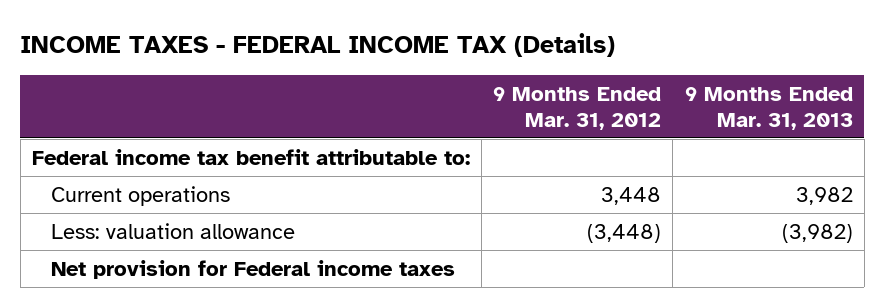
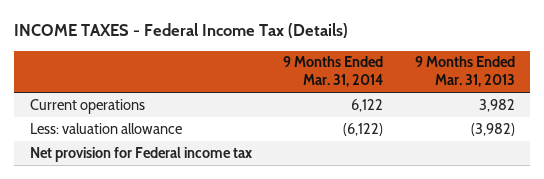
[20,33,616,58] INCOME TAXES - FEDERAL INCOME TAX (Details) -> [14,23,349,39] INCOME TAXES - Federal Income Tax (Details)
[493,87,662,130] 9 Months Ended Mar. 31, 2012 -> none
none -> [283,56,384,88] 9 Months Ended Mar. 31, 2014
[31,149,470,166] Federal income tax benefit attributable to: -> none
[50,260,455,280] Net provision for Federal income taxes -> [29,146,252,162] Net provision for Federal income tax

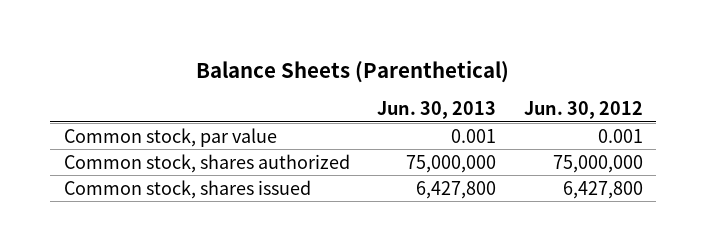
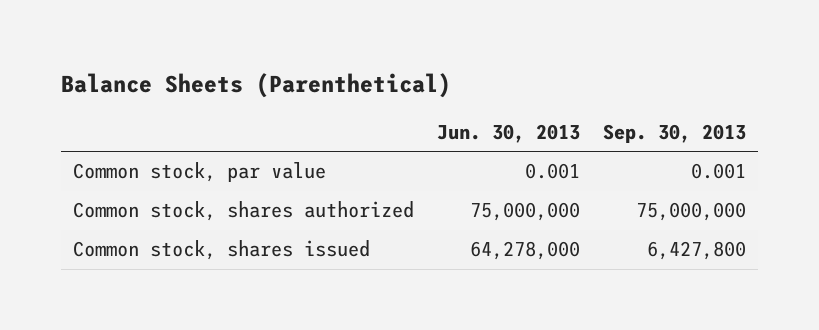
[523,101,643,120] Jun. 30, 2012 -> none
none -> [603,123,747,143] Sep. 30, 2013
[416,180,497,199] 6,427,800 -> [469,241,580,261] 64,278,000

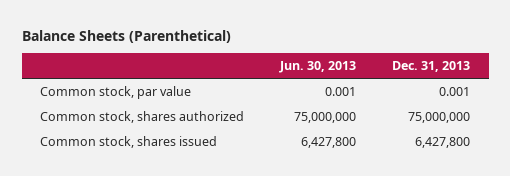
[603,123,747,143] Sep. 30, 2013 -> none
none -> [392,61,471,73] Dec. 31, 2013
[469,241,580,261] 64,278,000 -> [301,137,357,149] 6,427,800

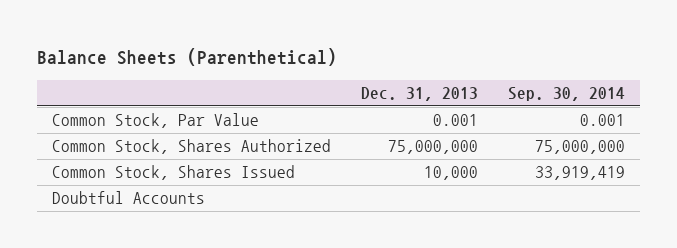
[279,61,357,74] Jun. 30, 2013 -> none
none -> [507,87,625,102] Sep. 30, 2014
[39,86,191,100] Common stock, par value -> [52,113,260,129] Common Stock, Par Value
[39,111,244,124] Common stock, shares authorized -> [52,139,332,155] Common Stock, Shares Authorized
[39,136,217,149] Common stock, shares issued -> [52,165,296,181] Common Stock, Shares Issued
[415,137,471,149] 6,427,800 -> [423,166,478,181] 10,000
none -> [52,191,206,205] Doubtful Accounts

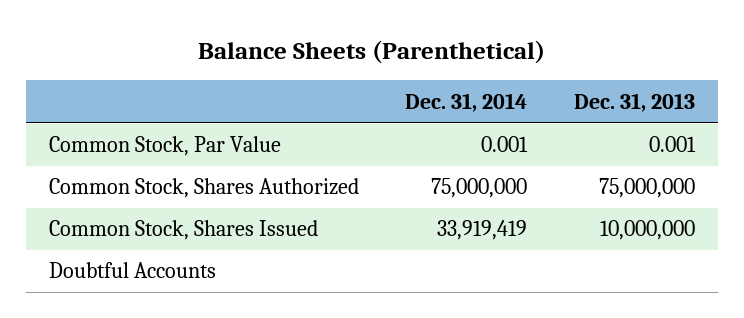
[507,87,625,102] Sep. 30, 2014 -> none
none -> [405,92,528,112] Dec. 31, 2014
[423,166,478,181] 10,000 -> [599,220,695,241] 10,000,000

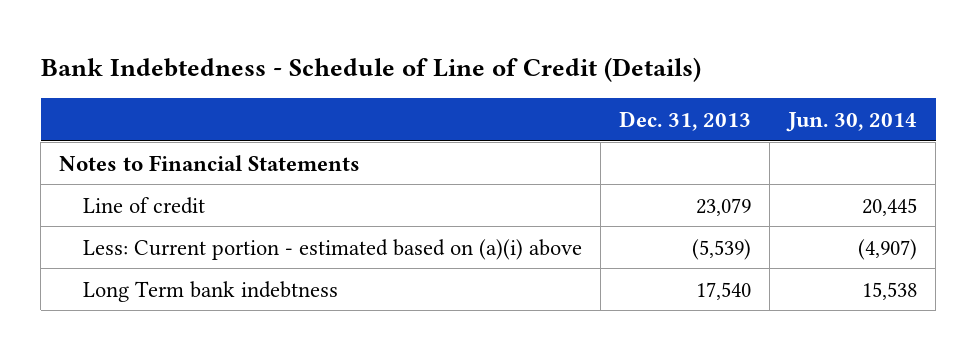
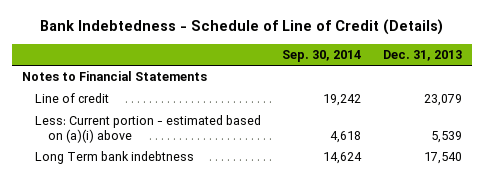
[786,111,918,132] Jun. 30, 2014 -> none
none -> [282,49,362,62] Sep. 30, 2014
[692,238,752,260] (5,539) -> [430,130,462,143] 5,539

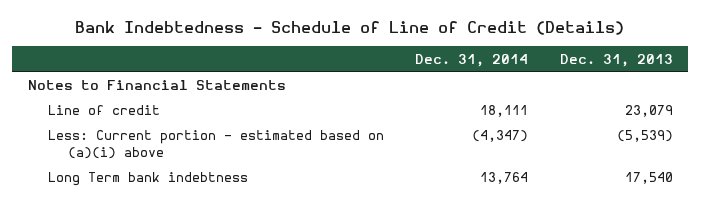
[282,49,362,62] Sep. 30, 2014 -> none
none -> [415,53,529,67] Dec. 31, 2014
[430,130,462,143] 5,539 -> [616,129,673,142] (5,539)

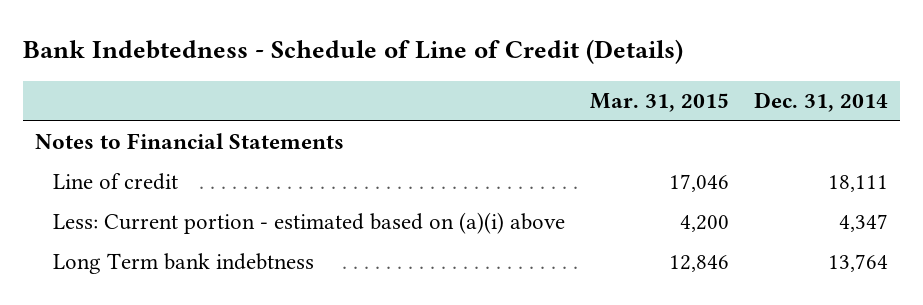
[559,53,673,67] Dec. 31, 2013 -> none
none -> [589,93,729,113] Mar. 31, 2015
[472,129,529,142] (4,347) -> [838,214,888,233] 4,347

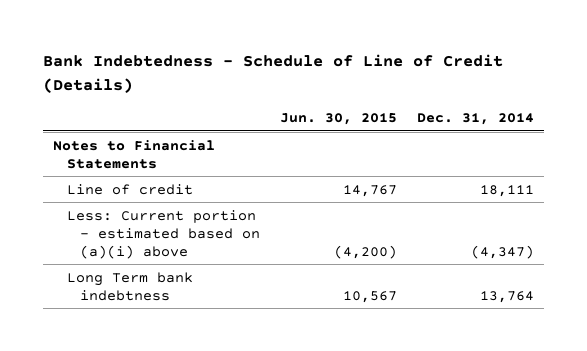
[589,93,729,113] Mar. 31, 2015 -> none
none -> [280,113,398,126] Jun. 30, 2015
[838,214,888,233] 4,347 -> [470,244,534,259] (4,347)

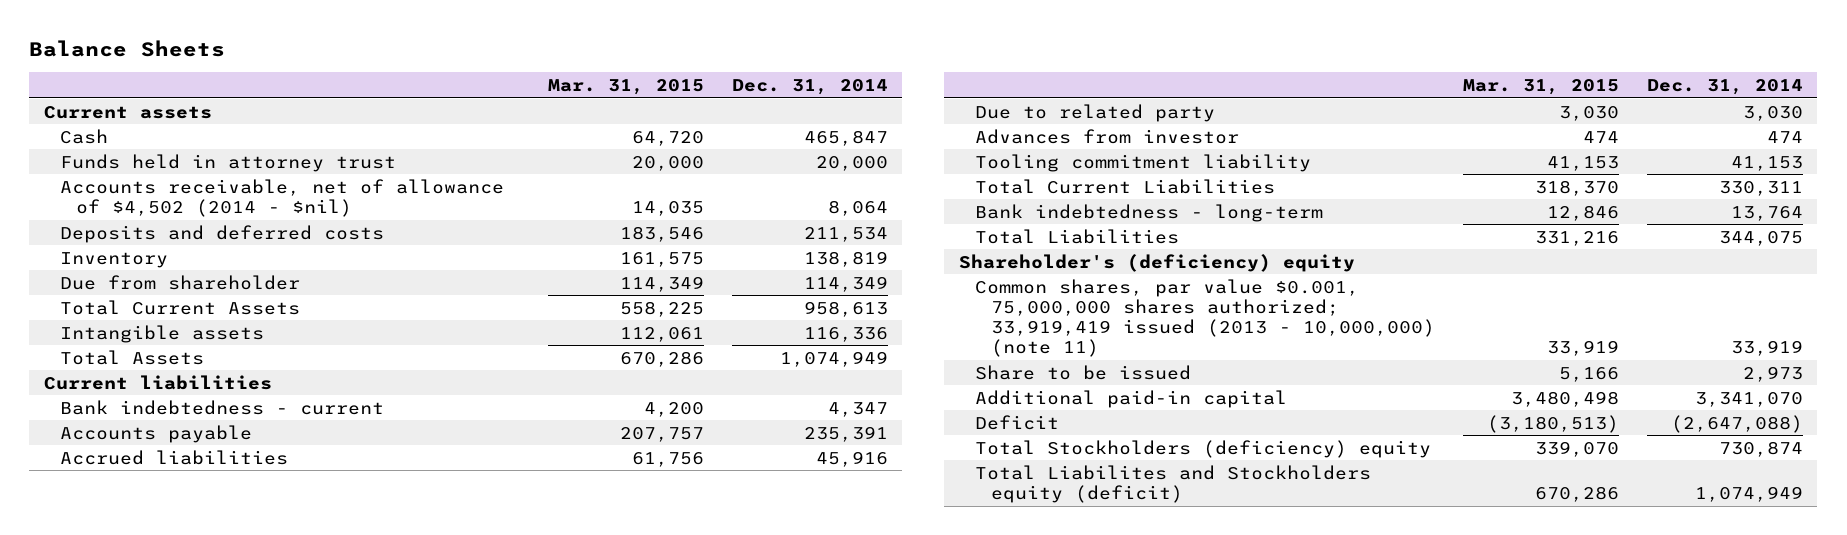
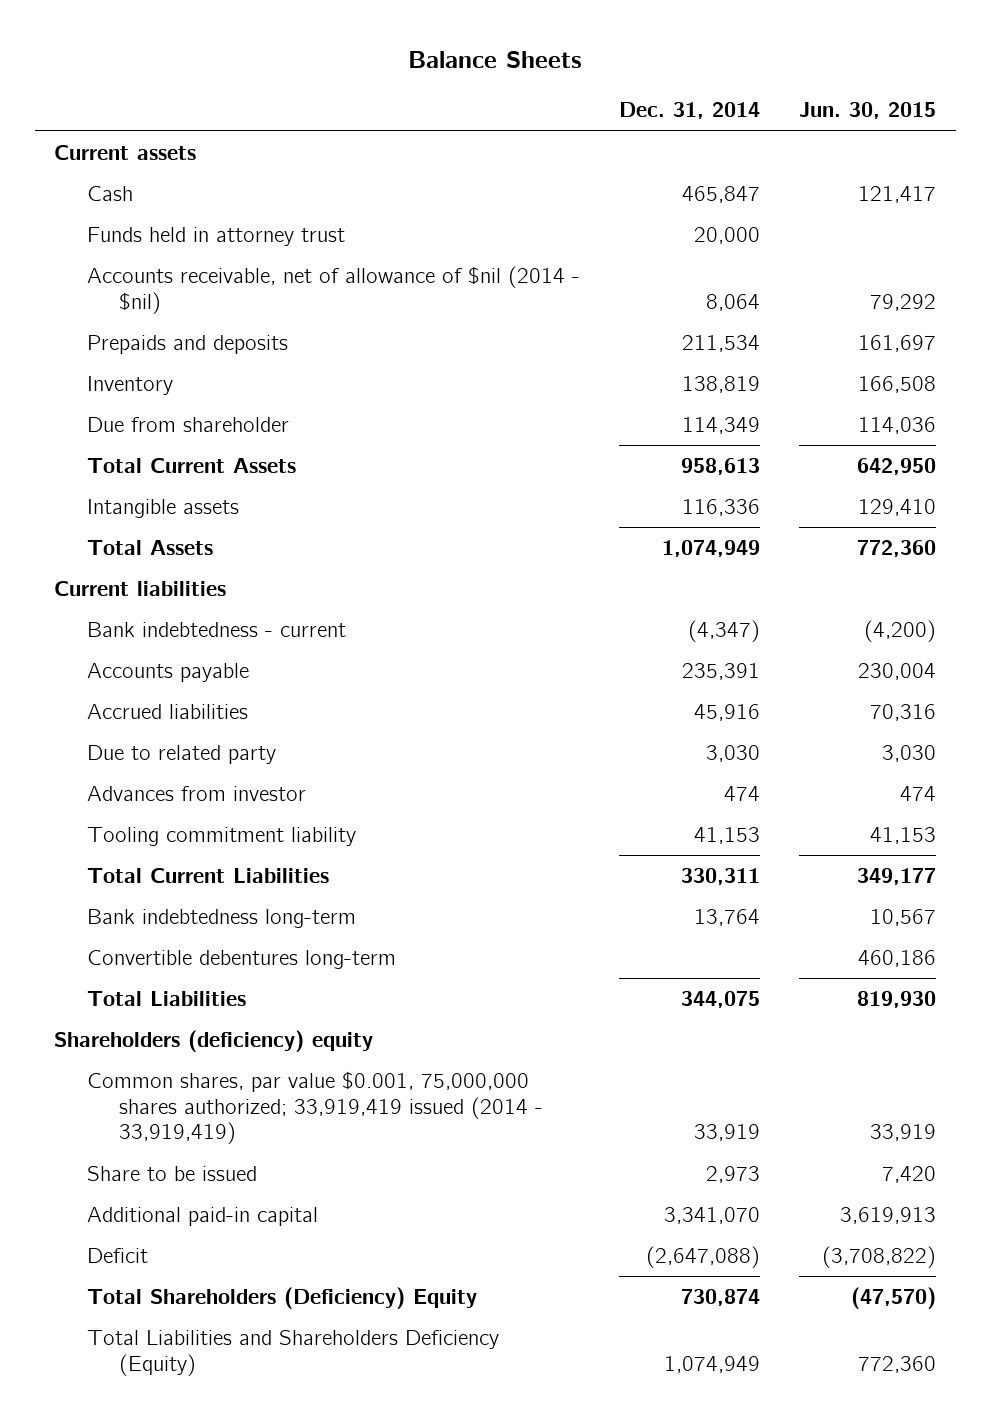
[548,79,705,96] Mar. 31, 2015 -> none
none -> [799,102,937,120] Jun. 30, 2015
[59,178,504,217] Accounts receivable, net of allowance of $4,502 (2014 - $nil) -> [86,266,580,314] Accounts receivable, net of allowance of $nil (2014 - $nil)
[59,224,384,243] Deposits and deferred costs -> [86,335,288,355] Prepaids and deposits
[828,401,889,417] 4,347 -> [687,620,760,643] (4,347)
[974,203,1323,222] Bank indebtedness - long-term -> [86,909,356,929] Bank indebtedness long-term
none -> [86,950,396,970] Convertible debentures long-term
[958,253,1355,272] Shareholder's (deficiency) equity -> [54,1030,374,1053] Shareholders (deficiency) equity
[974,278,1435,358] Common shares, par value $0.001, 75,000,000 shares authorized; 33,919,419 issued (2013 - 10,000,000) (note 11) -> [86,1071,543,1145] Common shares, par value $0.001, 75,000,000 shares authorized; 33,919,419 issued (2014 - 33,919,419)
[974,439,1431,458] Total Stockholders (deficiency) equity -> [86,1287,477,1310] Total Shareholders (Deficiency) Equity
[974,464,1371,503] Total Liabilites and Stockholders equity (deficit) -> [86,1330,499,1376] Total Liabilities and Shareholders Deficiency (Equity)

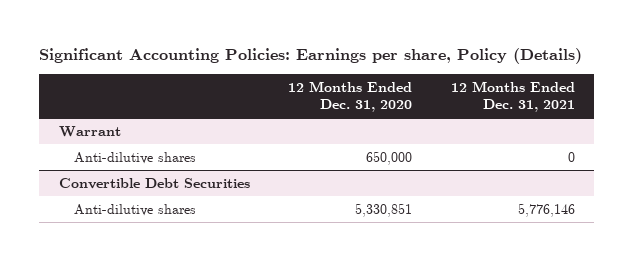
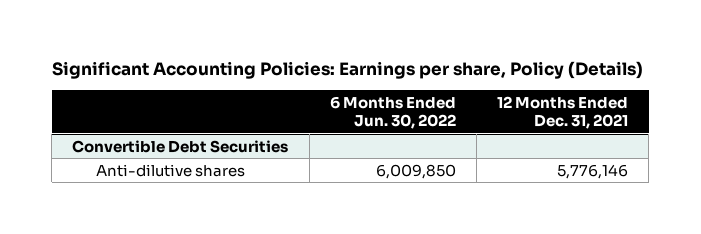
[288,80,413,112] 12 Months Ended Dec. 31, 2020 -> none
none -> [329,95,456,130] 6 Months Ended Jun. 30, 2022
[58,125,121,137] Warrant -> none
[74,151,197,164] Anti-dilutive shares -> none

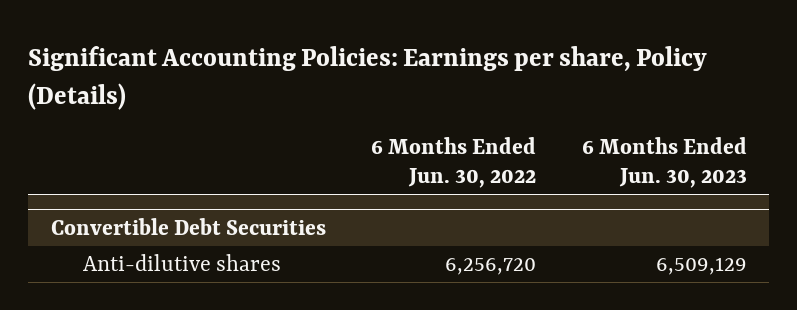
[497,95,629,130] 12 Months Ended Dec. 31, 2021 -> none
none -> [581,137,747,188] 6 Months Ended Jun. 30, 2023
[375,163,456,179] 6,009,850 -> [445,258,537,276] 6,256,720

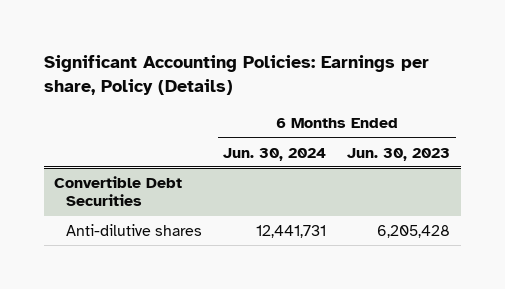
[371,137,537,188] 6 Months Ended Jun. 30, 2022 -> none
none -> [223,147,327,161] Jun. 30, 2024
[655,257,747,276] 6,509,129 -> [377,225,451,239] 6,205,428

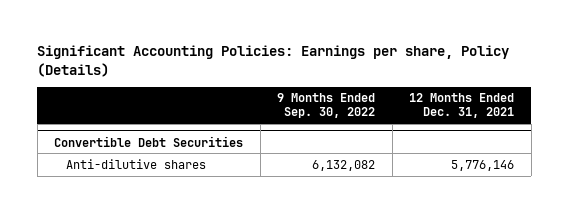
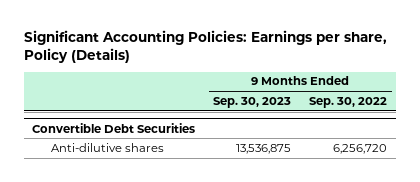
[409,93,515,119] 12 Months Ended Dec. 31, 2021 -> none
none -> [213,97,292,109] Sep. 30, 2023
[312,159,376,171] 6,132,082 -> [333,143,388,154] 6,256,720

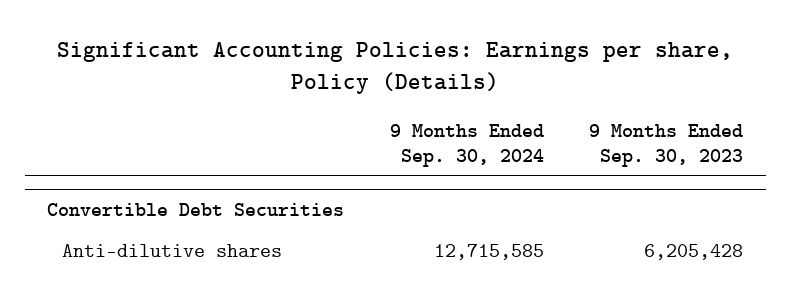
[309,97,388,109] Sep. 30, 2022 -> none
none -> [389,124,544,167] 9 Months Ended Sep. 30, 2024
[236,143,292,154] 13,536,875 -> [644,243,744,260] 6,205,428

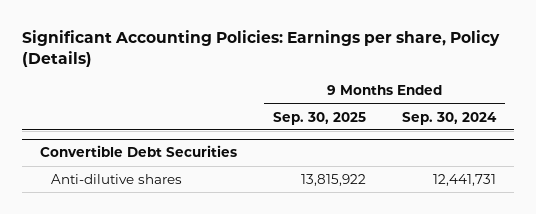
[589,124,744,167] 9 Months Ended Sep. 30, 2023 -> none
none -> [272,111,366,125] Sep. 30, 2025
[433,243,544,260] 12,715,585 -> [433,173,497,186] 12,441,731

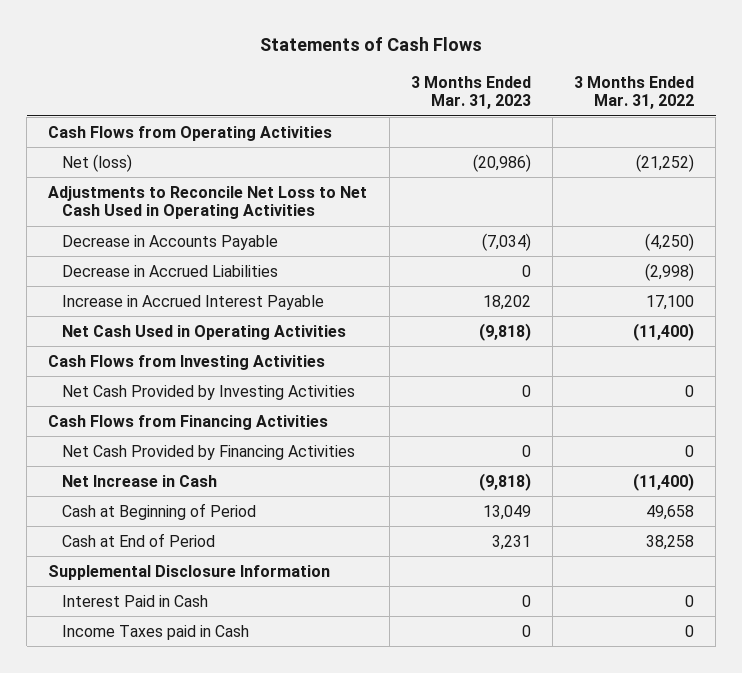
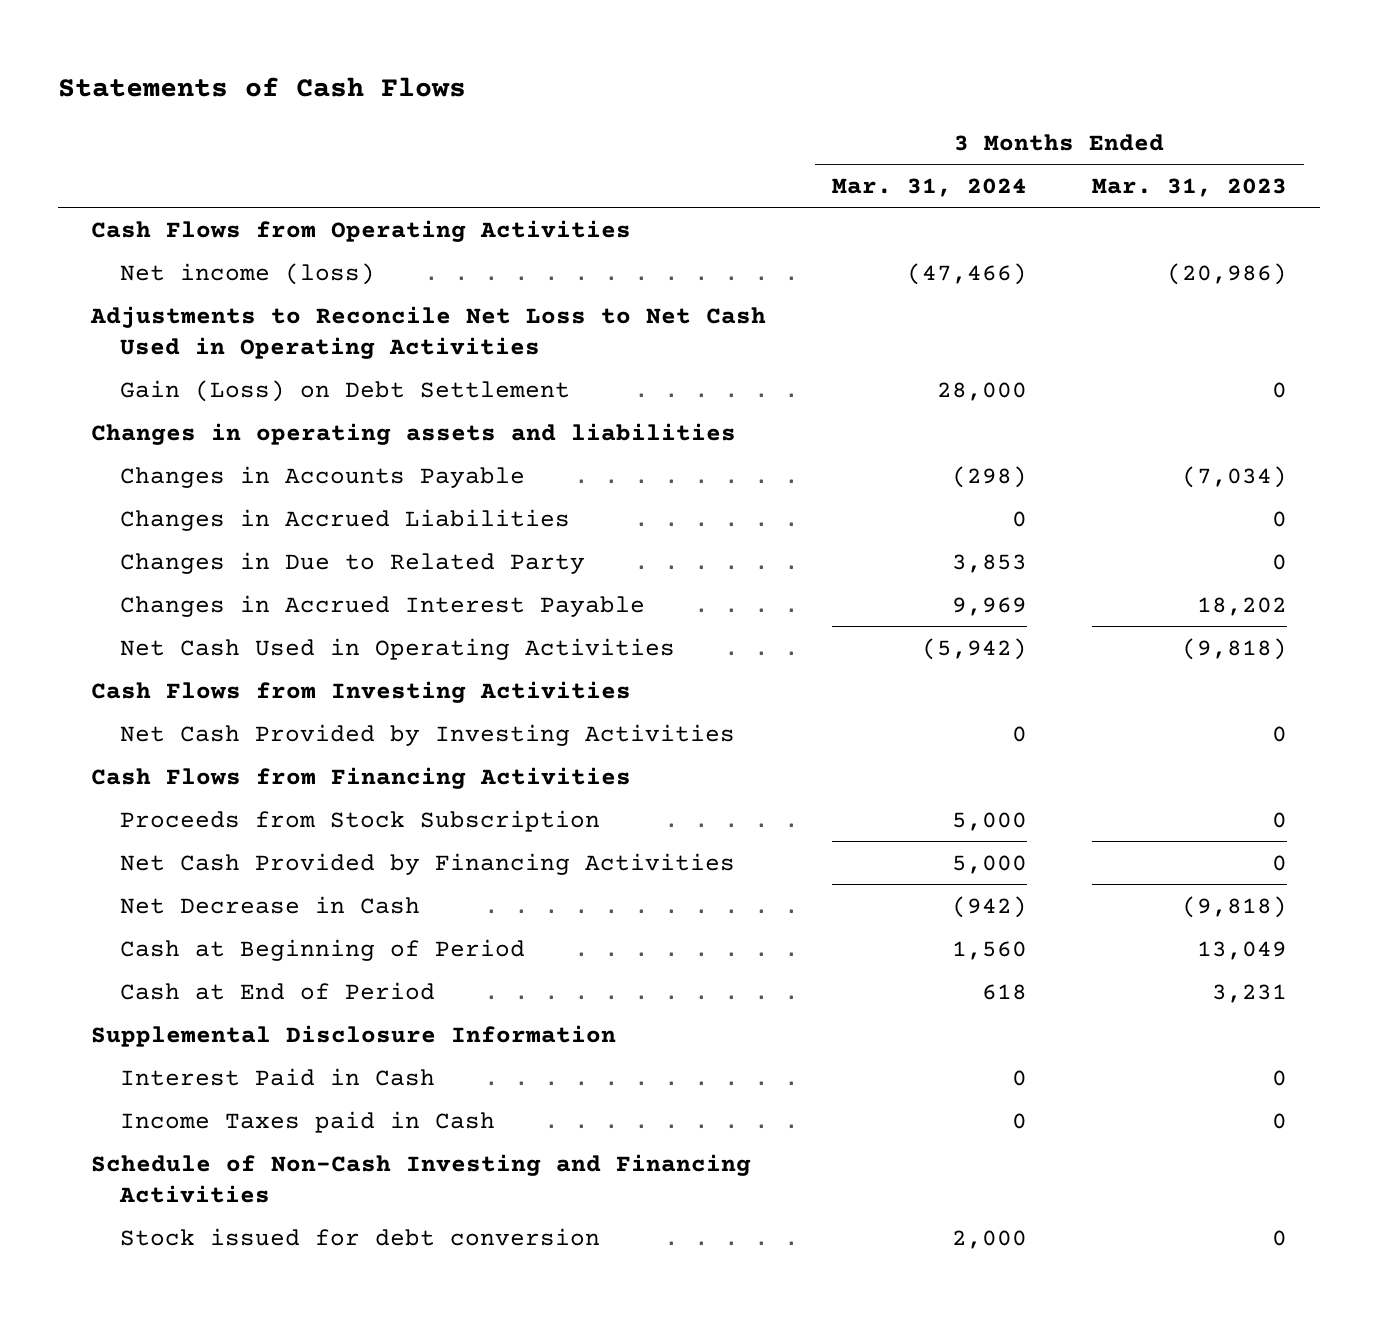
[574,75,695,110] 3 Months Ended Mar. 31, 2022 -> none
none -> [831,177,1027,197] Mar. 31, 2024
[61,153,132,172] Net (loss) -> [119,262,375,285] Net income (loss)
none -> [119,379,570,402] Gain (Loss) on Debt Settlement
none -> [90,422,736,445] Changes in operating assets and liabilities
[61,234,278,250] Decrease in Accounts Payable -> [119,465,525,488] Changes in Accounts Payable
[61,264,278,277] Decrease in Accrued Liabilities -> [119,508,570,531] Changes in Accrued Liabilities
none -> [119,551,585,574] Changes in Due to Related Party
[61,294,324,310] Increase in Accrued Interest Payable -> [119,594,645,617] Changes in Accrued Interest Payable
none -> [119,809,600,832] Proceeds from Stock Subscription
[61,474,217,487] Net Increase in Cash -> [119,895,420,914] Net Decrease in Cash
none -> [90,1153,751,1203] Schedule of Non-Cash Investing and Financing Activities
none -> [119,1227,600,1246] Stock issued for debt conversion

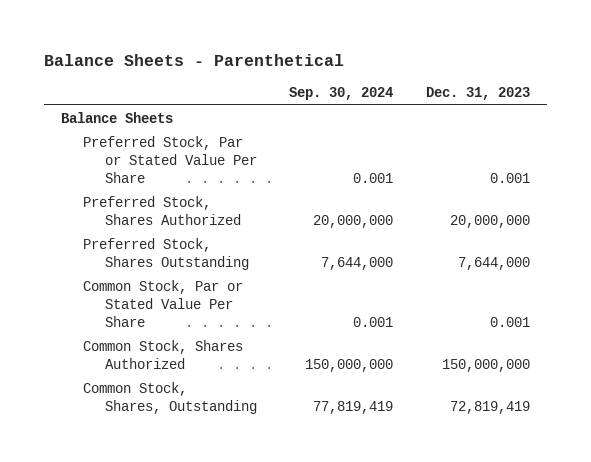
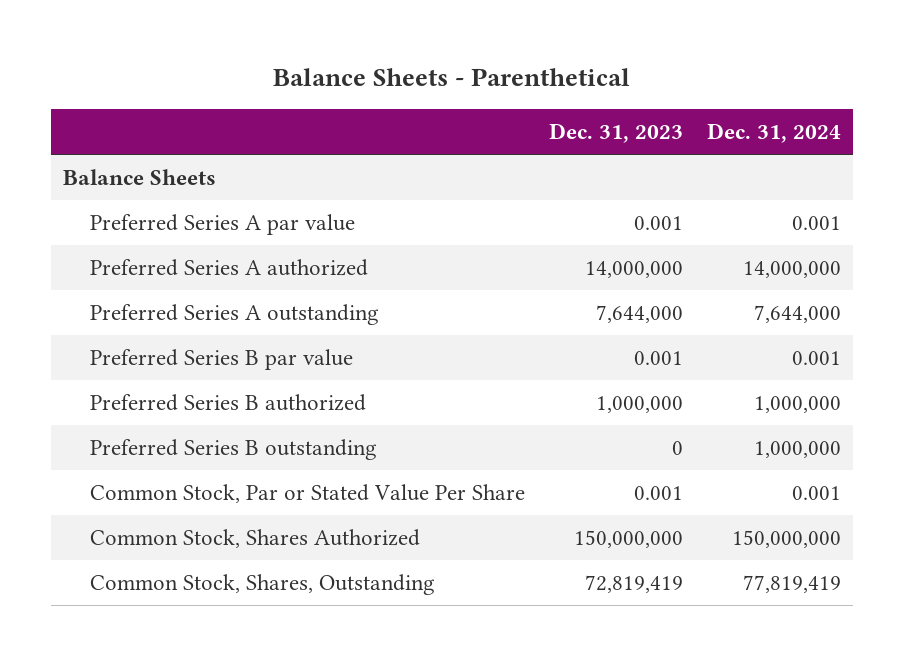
[289,87,394,101] Sep. 30, 2024 -> none
none -> [707,123,842,144] Dec. 31, 2024
[82,135,257,183] Preferred Stock, Par or Stated Value Per Share -> [90,213,356,235] Preferred Series A par value
[82,195,241,225] Preferred Stock, Shares Authorized -> [90,258,369,276] Preferred Series A authorized
[450,214,531,228] 20,000,000 -> [585,260,684,278] 14,000,000
[82,237,249,270] Preferred Stock, Shares Outstanding -> [90,303,380,325] Preferred Series A outstanding
none -> [90,348,354,370] Preferred Series B par value
none -> [90,393,367,411] Preferred Series B authorized
none -> [90,438,378,460] Preferred Series B outstanding

